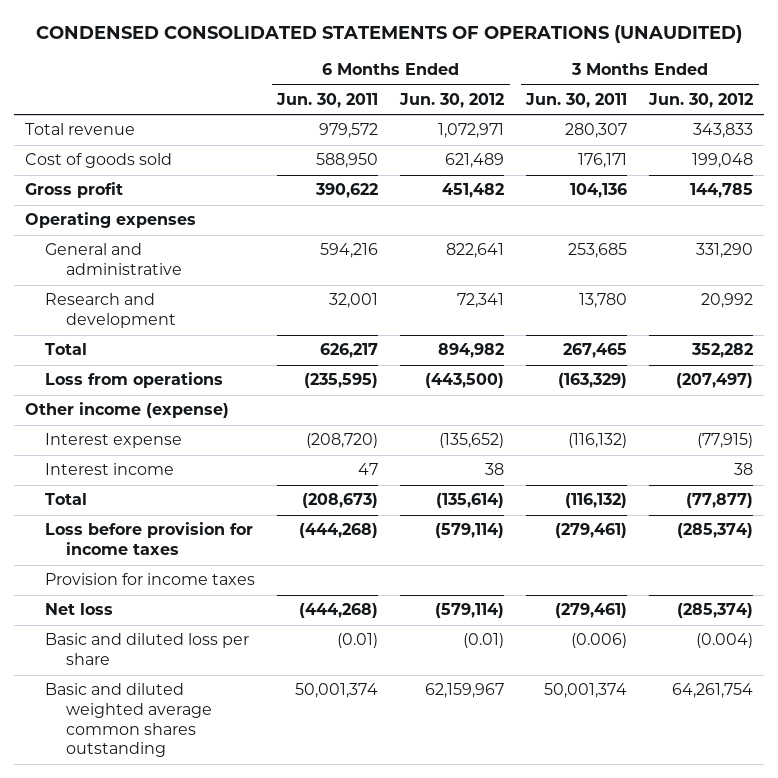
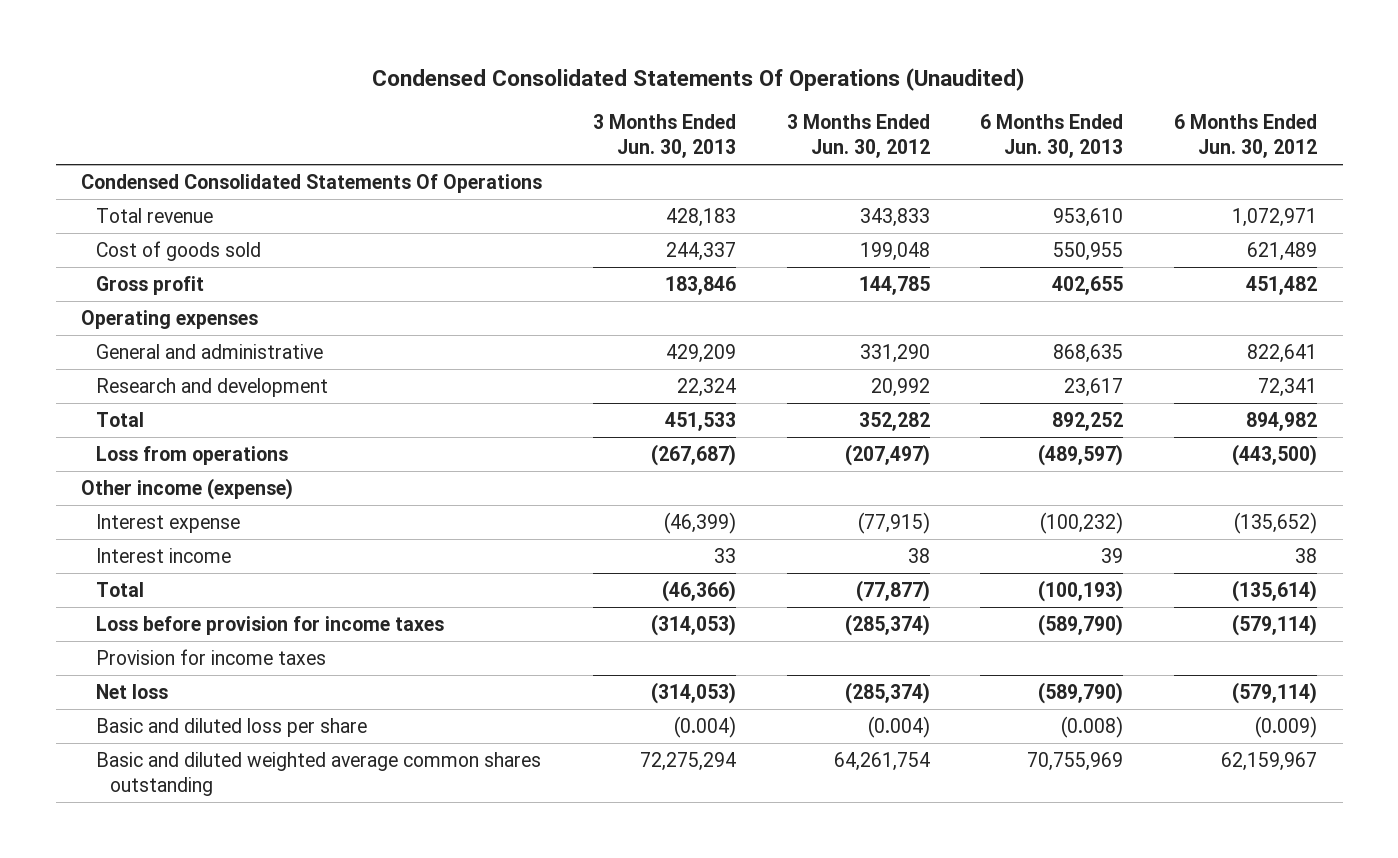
[36,24,743,43] CONDENSED CONSOLIDATED STATEMENTS OF OPERATIONS (UNAUDITED) -> [372,67,1026,91] Condensed Consolidated Statements Of Operations (Unaudited)
[276,92,379,108] Jun. 30, 2011 -> none
[525,92,628,108] Jun. 30, 2011 -> none
none -> [592,114,736,159] 3 Months Ended Jun. 30, 2013
none -> [980,114,1124,159] 6 Months Ended Jun. 30, 2013
none -> [81,173,543,193] Condensed Consolidated Statements Of Operations
[463,633,505,649] (0.01) -> [1255,715,1318,738] (0.009)

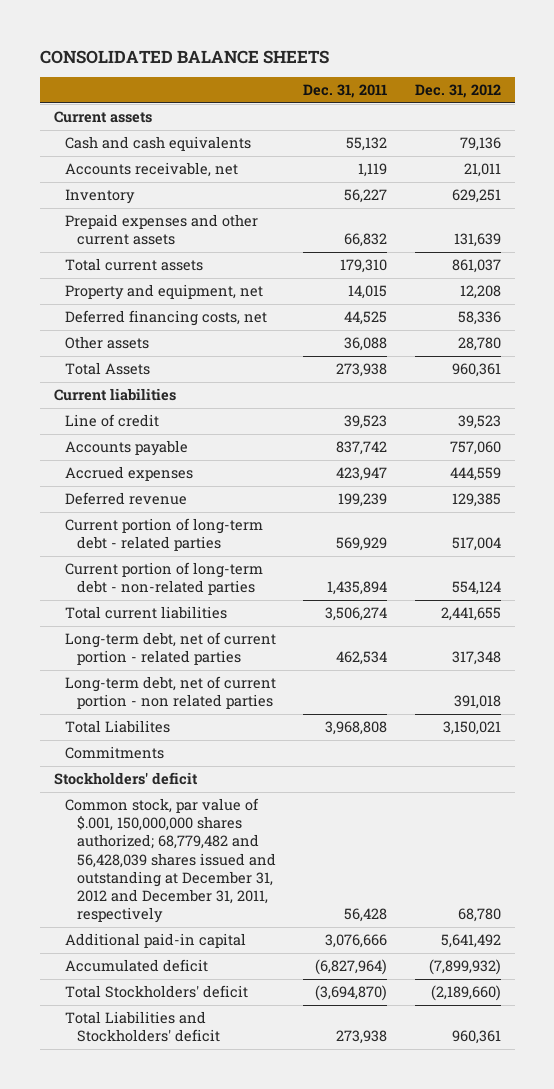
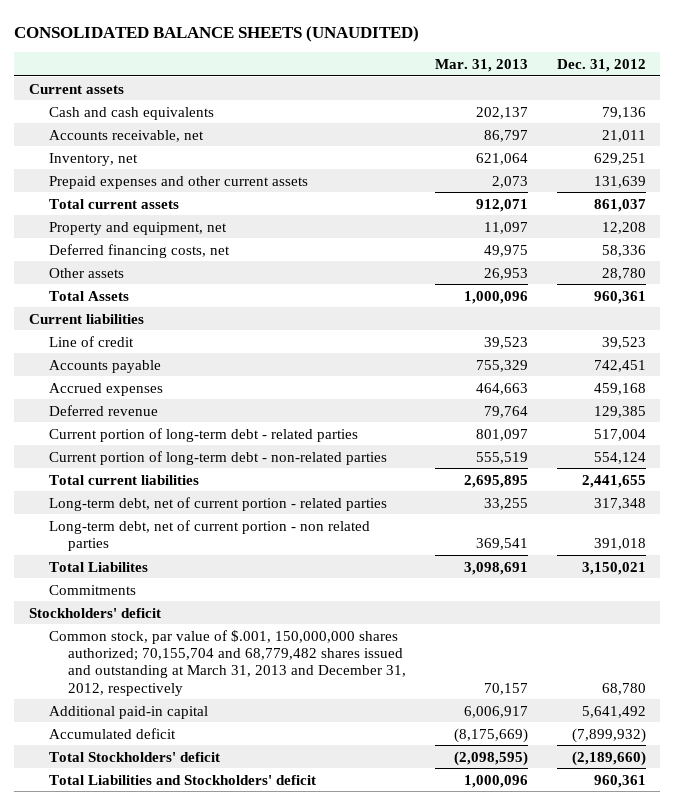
[39,49,329,64] CONSOLIDATED BALANCE SHEETS -> [14,25,420,42] CONSOLIDATED BALANCE SHEETS (UNAUDITED)
[303,84,388,99] Dec. 31, 2011 -> none
none -> [435,58,529,72] Mar. 31, 2013
[65,189,136,205] Inventory -> [48,152,138,166] Inventory, net
[449,441,501,456] 757,060 -> [594,359,647,372] 742,451
[449,467,501,482] 444,559 -> [594,382,647,395] 459,168
[65,798,276,923] Common stock, par value of $.001, 150,000,000 shares authorized; 68,779,482 and 56,428,039 shares issued and outstanding at December 31, 2012 and December 31, 2011, respectively -> [48,629,407,696] Common stock, par value of $.001, 150,000,000 shares authorized; 70,155,704 and 68,779,482 shares issued and outstanding at March 31, 2013 and December 31, 2012, respectively

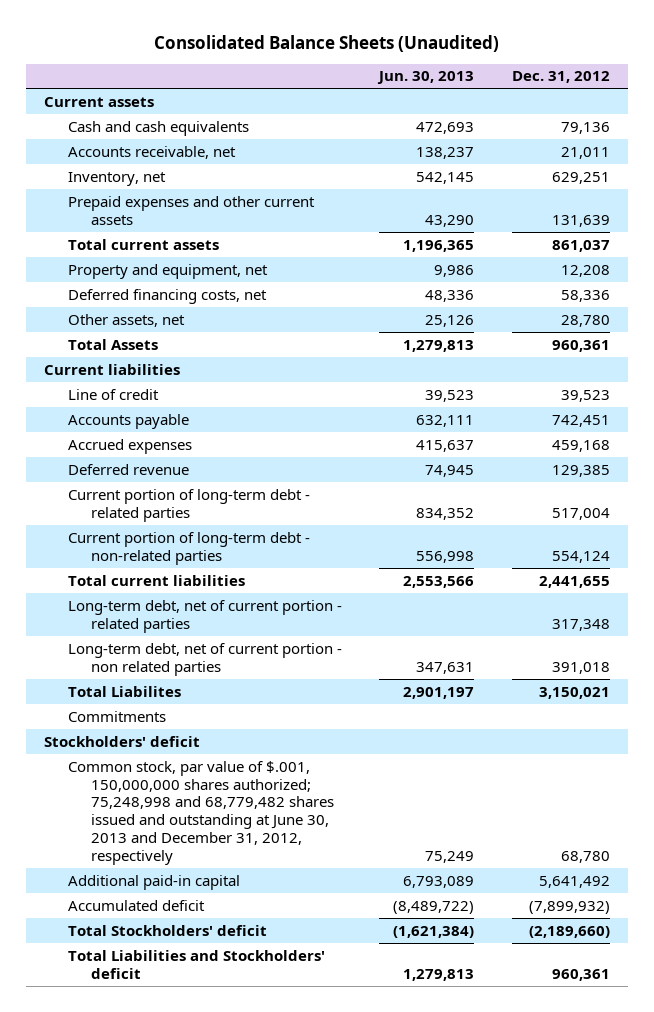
[14,25,420,42] CONSOLIDATED BALANCE SHEETS (UNAUDITED) -> [154,34,500,52] Consolidated Balance Sheets (Unaudited)
[435,58,529,72] Mar. 31, 2013 -> none
none -> [377,71,475,85] Jun. 30, 2013
[48,267,124,278] Other assets -> [67,313,185,327] Other assets, net
[48,629,407,696] Common stock, par value of $.001, 150,000,000 shares authorized; 70,155,704 and 68,779,482 shares issued and outstanding at March 31, 2013 and December 31, 2012, respectively -> [67,760,334,865] Common stock, par value of $.001, 150,000,000 shares authorized; 75,248,998 and 68,779,482 shares issued and outstanding at June 30, 2013 and December 31, 2012, respectively

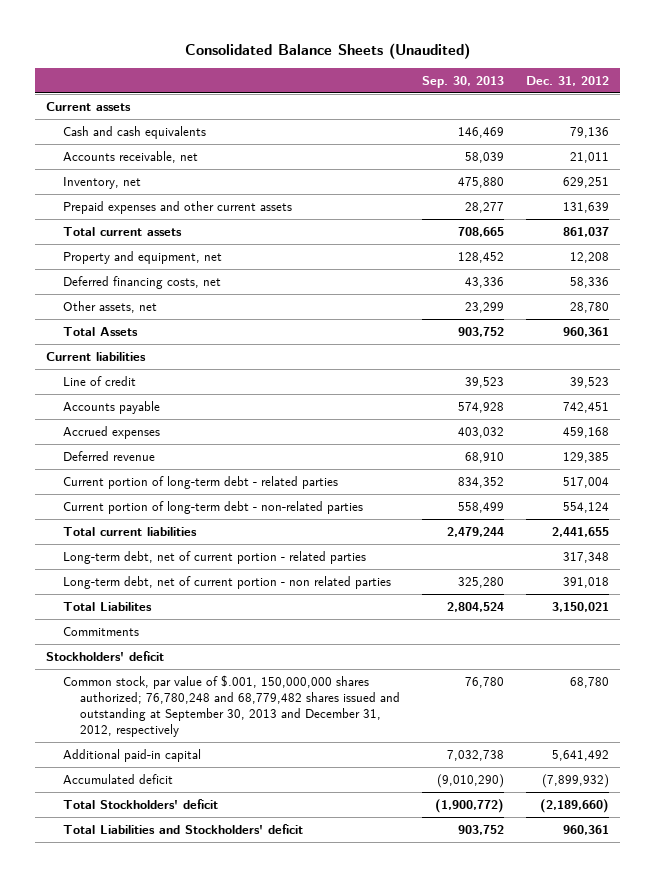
[377,71,475,85] Jun. 30, 2013 -> none
none -> [421,75,504,88] Sep. 30, 2013
[67,760,334,865] Common stock, par value of $.001, 150,000,000 shares authorized; 75,248,998 and 68,779,482 shares issued and outstanding at June 30, 2013 and December 31, 2012, respectively -> [62,675,400,738] Common stock, par value of $.001, 150,000,000 shares authorized; 76,780,248 and 68,779,482 shares issued and outstanding at September 30, 2013 and December 31, 2012, respectively

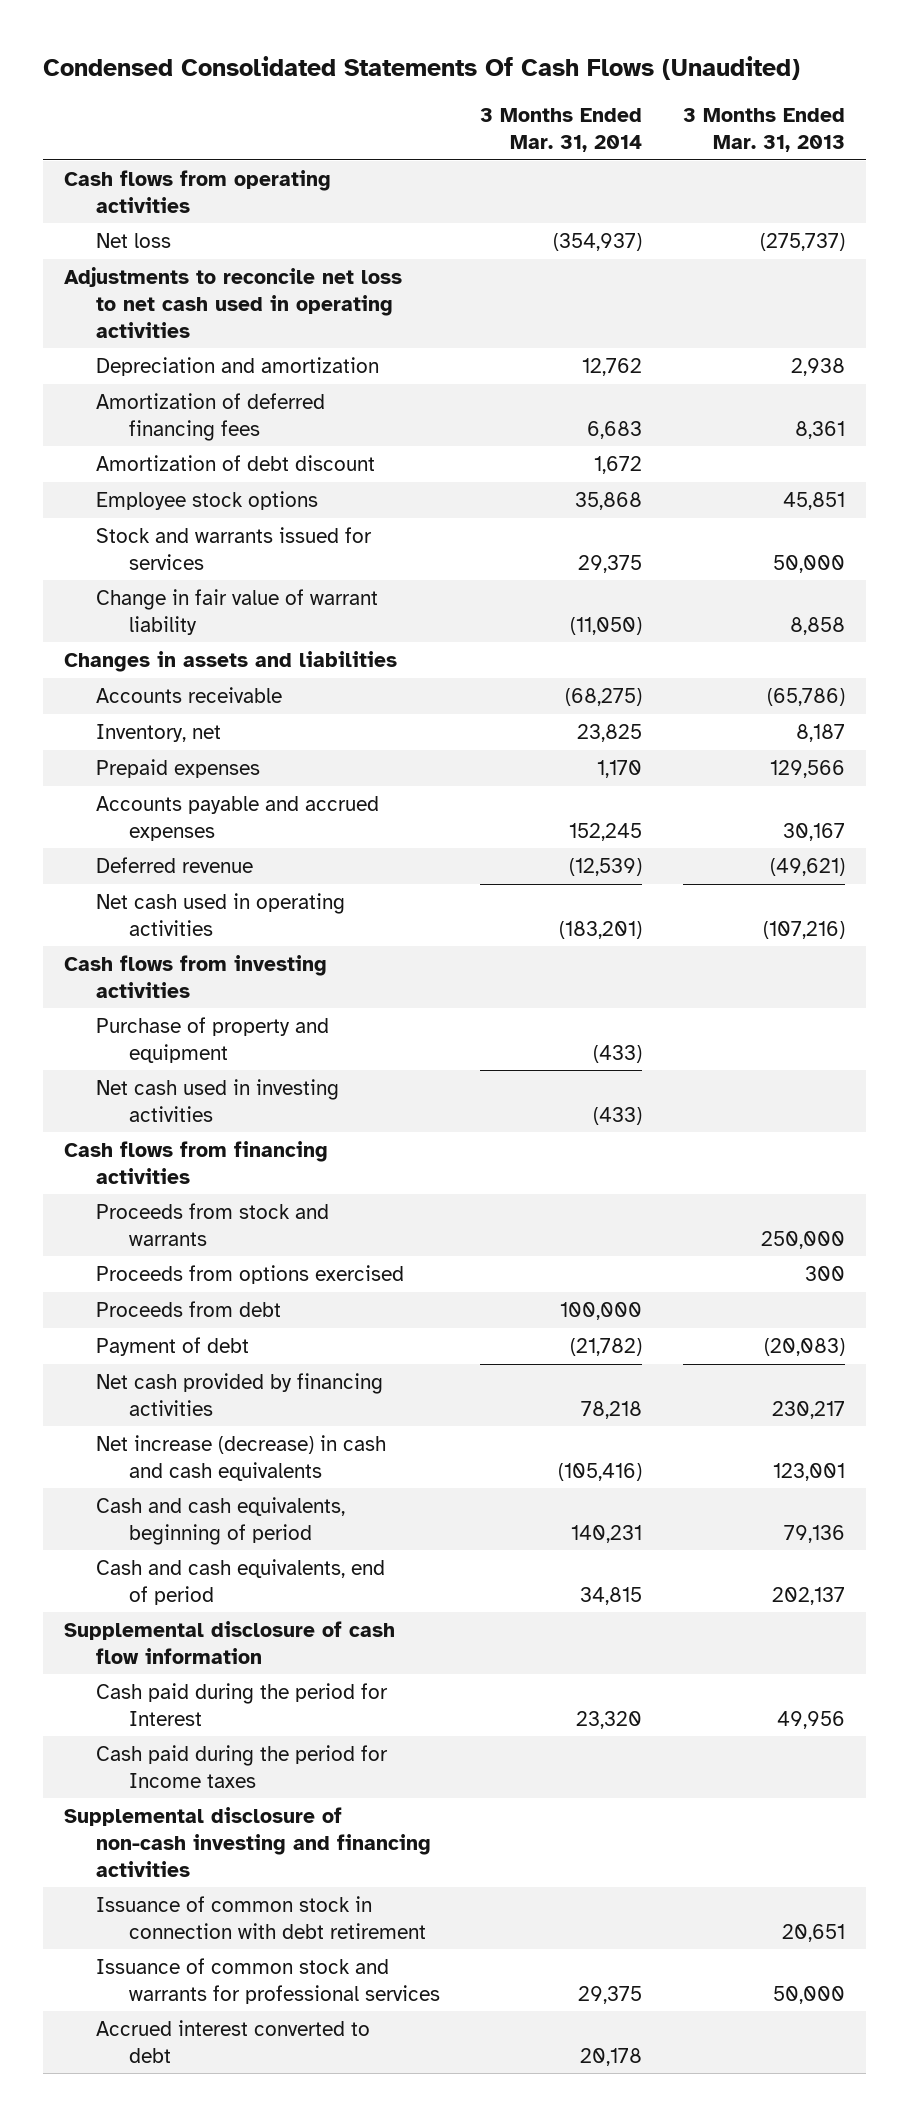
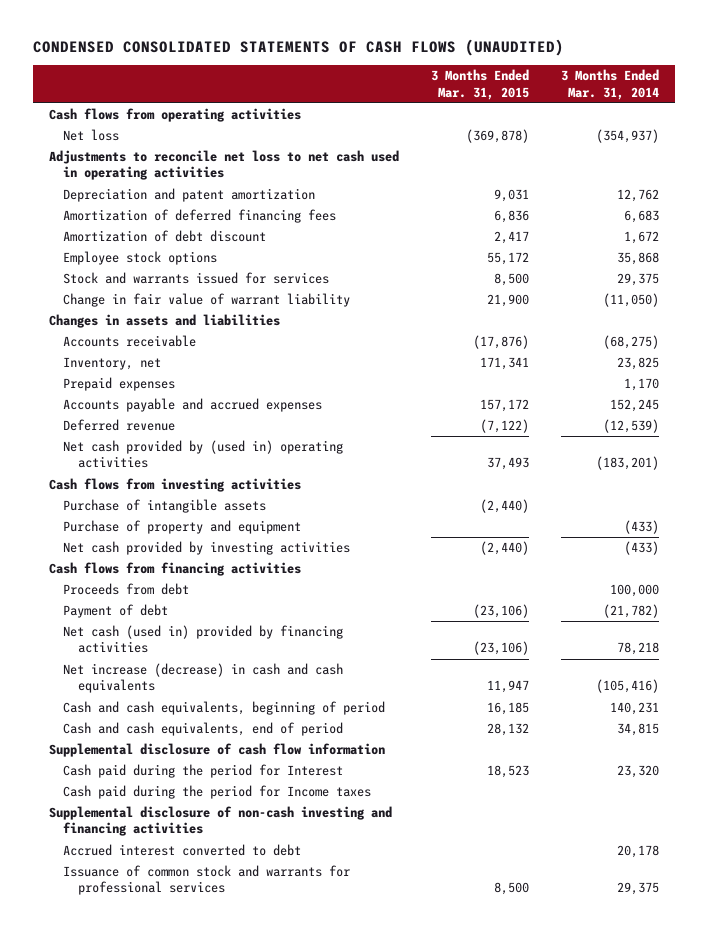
[43,55,801,80] Condensed Consolidated Statements Of Cash Flows (Unaudited) -> [32,39,564,57] CONDENSED CONSOLIDATED STATEMENTS OF CASH FLOWS (UNAUDITED)
[683,108,846,153] 3 Months Ended Mar. 31, 2013 -> none
none -> [430,69,529,100] 3 Months Ended Mar. 31, 2015
[96,356,380,376] Depreciation and amortization -> [63,188,316,203] Depreciation and patent amortization
[96,892,346,936] Net cash used in operating activities -> [63,440,344,469] Net cash provided by (used in) operating activities
none -> [63,499,267,514] Purchase of intangible assets
[96,1078,340,1122] Net cash used in investing activities -> [63,541,351,556] Net cash provided by investing activities
[96,1202,330,1246] Proceeds from stock and warrants -> none
[96,1264,405,1284] Proceeds from options exercised -> none
[96,1372,384,1416] Net cash provided by financing activities -> [63,625,344,654] Net cash (used in) provided by financing activities
[96,1895,426,1939] Issuance of common stock in connection with debt retirement -> none
[96,1957,440,2004] Issuance of common stock and warrants for professional services -> [63,865,351,896] Issuance of common stock and warrants for professional services

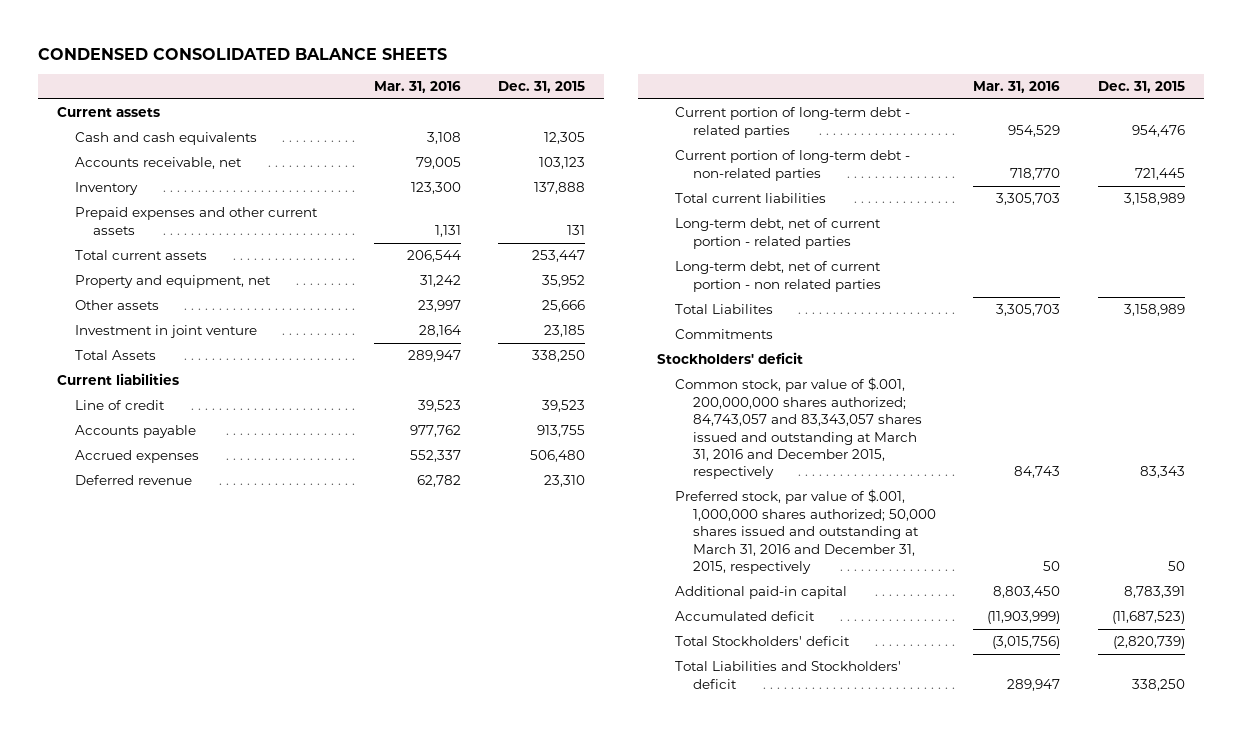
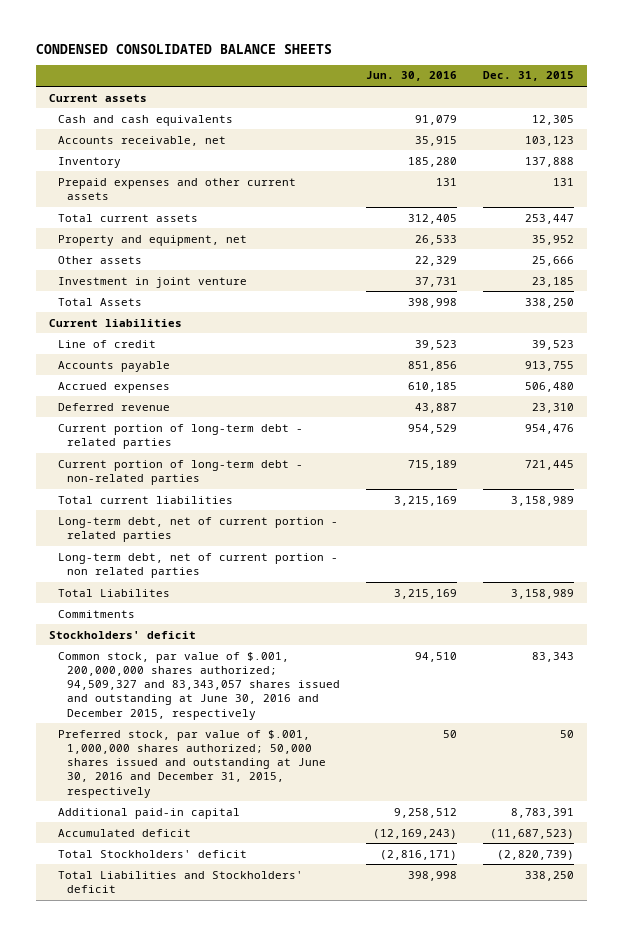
[373,80,461,93] Mar. 31, 2016 -> none
none -> [365,71,457,82] Jun. 30, 2016
[674,377,922,480] Common stock, par value of $.001, 200,000,000 shares authorized; 84,743,057 and 83,343,057 shares issued and outstanding at March 31, 2016 and December 2015, respectively -> [58,651,340,720] Common stock, par value of $.001, 200,000,000 shares authorized; 94,509,327 and 83,343,057 shares issued and outstanding at June 30, 2016 and December 2015, respectively
[674,489,936,574] Preferred stock, par value of $.001, 1,000,000 shares authorized; 50,000 shares issued and outstanding at March 31, 2016 and December 31, 2015, respectively -> [58,729,326,798] Preferred stock, par value of $.001, 1,000,000 shares authorized; 50,000 shares issued and outstanding at June 30, 2016 and December 31, 2015, respectively

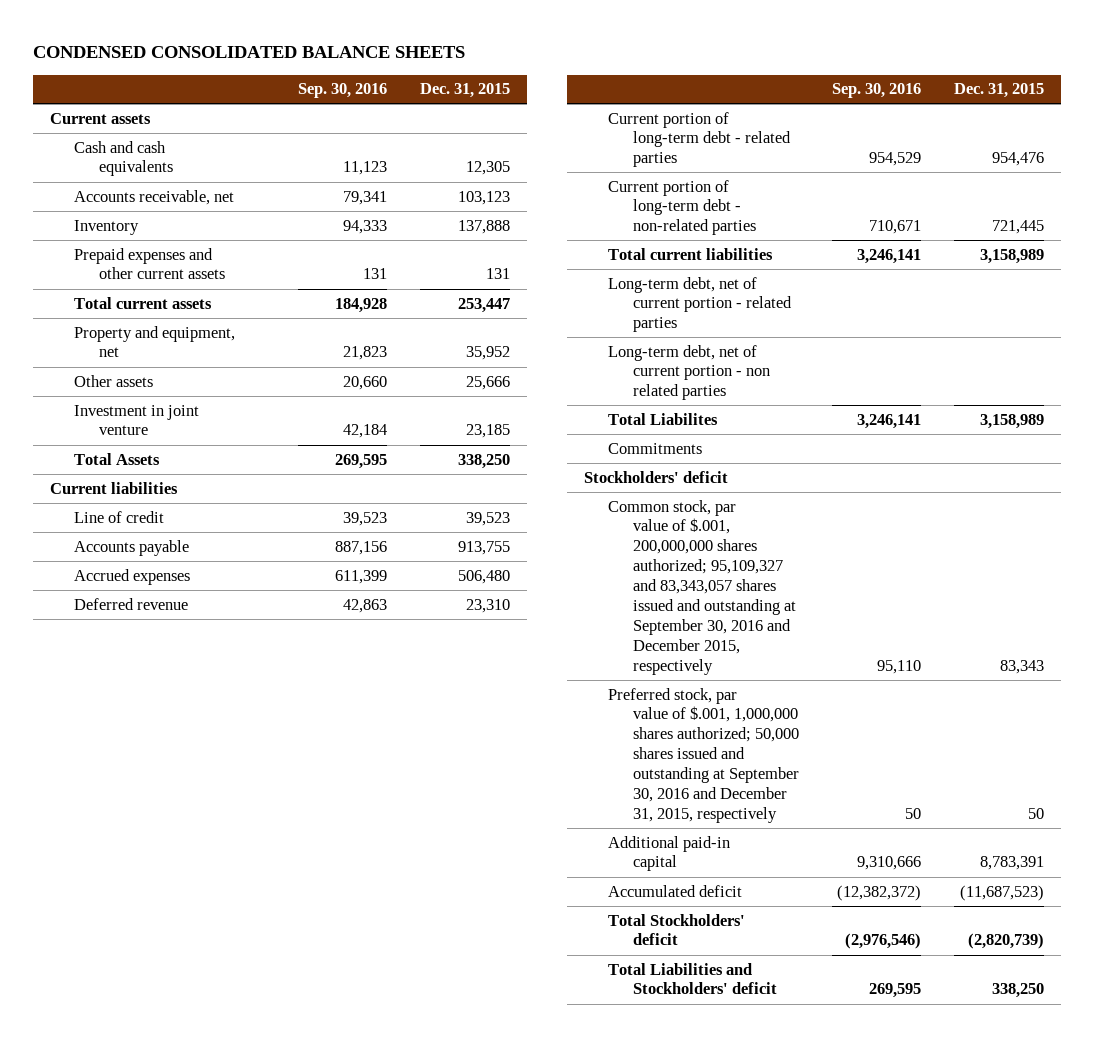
[365,71,457,82] Jun. 30, 2016 -> none
none -> [297,83,387,99] Sep. 30, 2016
[58,651,340,720] Common stock, par value of $.001, 200,000,000 shares authorized; 94,509,327 and 83,343,057 shares issued and outstanding at June 30, 2016 and December 2015, respectively -> [608,499,796,675] Common stock, par value of $.001, 200,000,000 shares authorized; 95,109,327 and 83,343,057 shares issued and outstanding at September 30, 2016 and December 2015, respectively
[58,729,326,798] Preferred stock, par value of $.001, 1,000,000 shares authorized; 50,000 shares issued and outstanding at June 30, 2016 and December 31, 2015, respectively -> [608,687,799,823] Preferred stock, par value of $.001, 1,000,000 shares authorized; 50,000 shares issued and outstanding at September 30, 2016 and December 31, 2015, respectively

